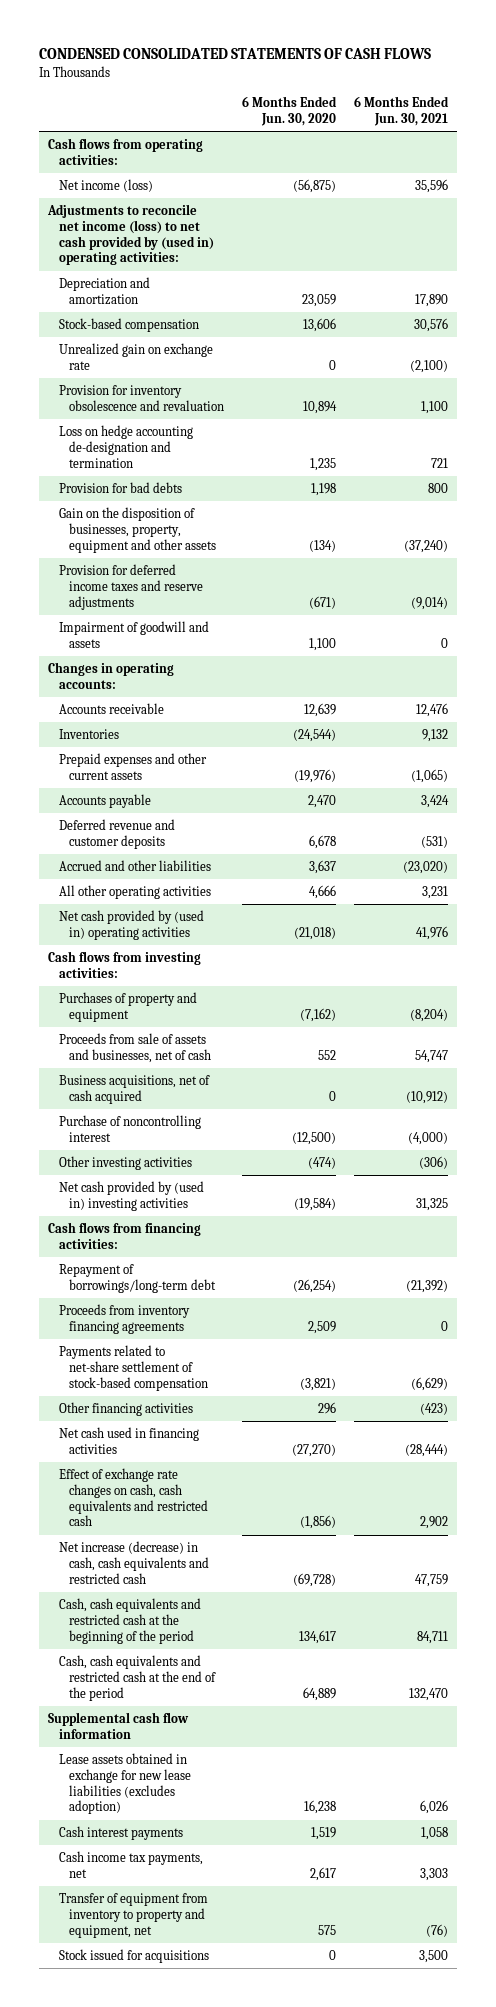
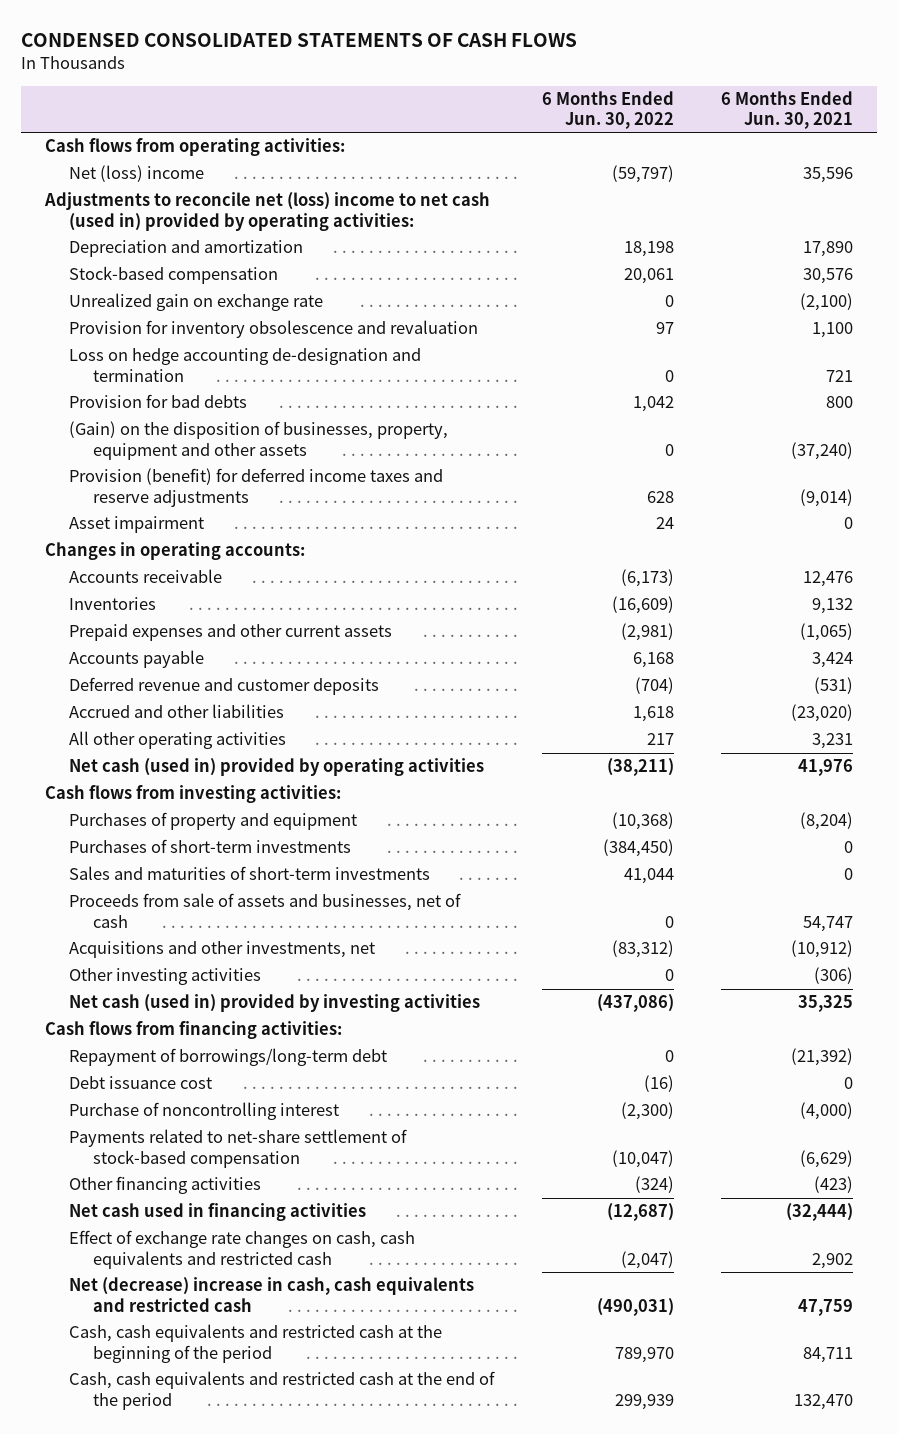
[242,96,338,126] 6 Months Ended Jun. 30, 2020 -> none
none -> [541,90,674,130] 6 Months Ended Jun. 30, 2022
[58,179,153,193] Net income (loss) -> [69,165,205,183] Net (loss) income
[47,204,214,266] Adjustments to reconcile net income (loss) to net cash provided by (used in) operating activities: -> [44,192,491,231] Adjustments to reconcile net (loss) income to net cash (used in) provided by operating activities:
[58,507,217,553] Gain on the disposition of businesses, property, equipment and other assets -> [69,421,449,460] (Gain) on the disposition of businesses, property, equipment and other assets
[58,564,204,610] Provision for deferred income taxes and reserve adjustments -> [69,468,444,507] Provision (benefit) for deferred income taxes and reserve adjustments
[58,621,209,648] Impairment of goodwill and assets -> [69,516,205,534] Asset impairment
[58,910,204,940] Net cash provided by (used in) operating activities -> [69,758,485,777] Net cash (used in) provided by operating activities
none -> [69,839,352,854] Purchases of short-term investments
none -> [69,866,431,881] Sales and maturities of short-term investments
[58,1075,210,1104] Business acquisitions, net of cash acquired -> [69,941,376,959] Acquisitions and other investments, net
[58,1181,204,1211] Net cash provided by (used in) investing activities -> [69,994,481,1013] Net cash (used in) provided by investing activities
[415,1197,448,1211] 31,325 -> [798,995,854,1013] 35,325
[58,1304,190,1334] Proceeds from inventory financing agreements -> none
none -> [69,1076,213,1090] Debt issuance cost
[58,1115,201,1142] Purchase of noncontrolling interest -> [69,1102,340,1121] Purchase of noncontrolling interest
[404,1443,448,1457] (28,444) -> [786,1203,854,1222] (32,444)
[58,1541,210,1584] Net increase (decrease) in cash, cash equivalents and restricted cash -> [69,1277,475,1312] Net (decrease) increase in cash, cash equivalents and restricted cash
[48,1712,190,1739] Supplemental cash flow information -> none
[58,1753,192,1815] Lease assets obtained in exchange for new lease liabilities (excludes adoption) -> none
[58,1826,183,1841] Cash interest payments -> none
[58,1851,203,1878] Cash income tax payments, net -> none
[58,1893,208,1938] Transfer of equipment from inventory to property and equipment, net -> none
[58,1949,209,1964] Stock issued for acquisitions -> none

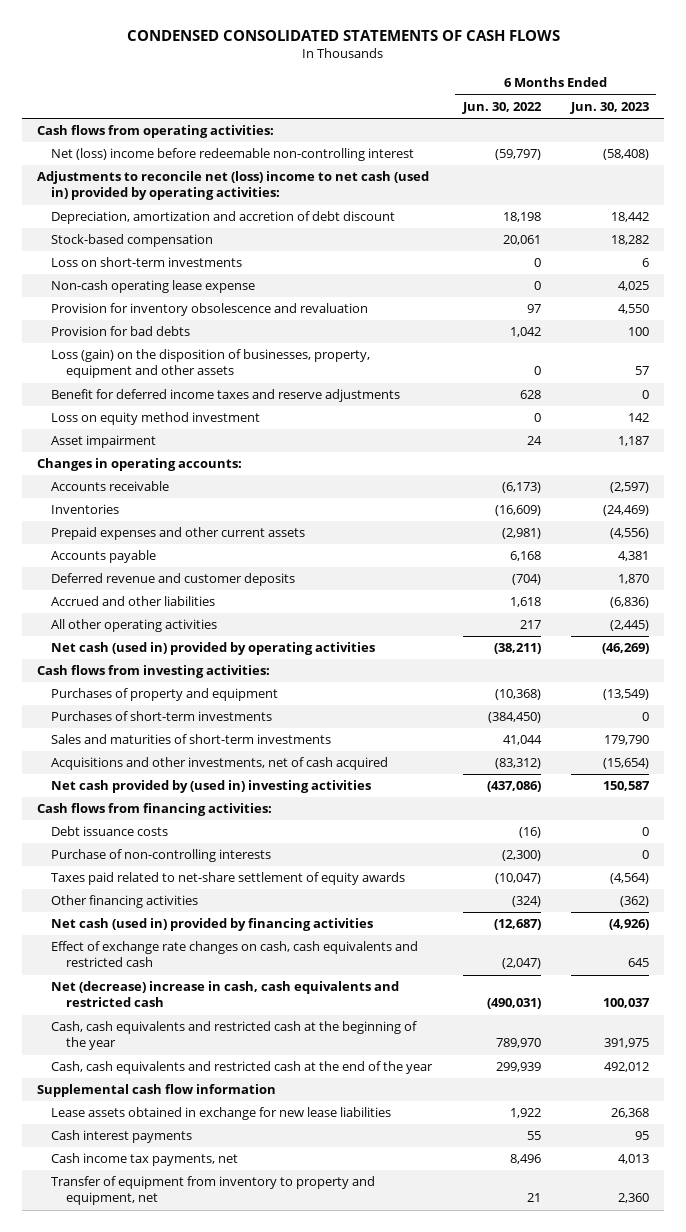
[721,90,854,130] 6 Months Ended Jun. 30, 2021 -> none
none -> [569,101,649,114] Jun. 30, 2023
[69,165,205,183] Net (loss) income -> [51,148,415,162] Net (loss) income before redeemable non-controlling interest
[69,240,304,258] Depreciation and amortization -> [51,211,396,225] Depreciation, amortization and accretion of debt discount
[69,293,324,312] Unrealized gain on exchange rate -> none
none -> [51,257,243,268] Loss on short-term investments
none -> [51,280,256,294] Non-cash operating lease expense
[69,348,422,382] Loss on hedge accounting de-designation and termination -> none
[69,421,449,460] (Gain) on the disposition of businesses, property, equipment and other assets -> [51,349,371,379] Loss (gain) on the disposition of businesses, property, equipment and other assets
[69,468,444,507] Provision (benefit) for deferred income taxes and reserve adjustments -> [51,389,401,403] Benefit for deferred income taxes and reserve adjustments
none -> [51,412,261,426] Loss on equity method investment
[69,893,462,928] Proceeds from sale of assets and businesses, net of cash -> none
[69,968,262,986] Other investing activities -> none
[69,941,376,959] Acquisitions and other investments, net -> [51,757,389,771] Acquisitions and other investments, net of cash acquired
[69,994,481,1013] Net cash (used in) provided by investing activities -> [51,780,372,794] Net cash provided by (used in) investing activities
[69,1048,388,1067] Repayment of borrowings/long-term debt -> none
[69,1076,213,1090] Debt issuance cost -> [51,826,169,837] Debt issuance costs
[69,1102,340,1121] Purchase of noncontrolling interest -> [51,849,272,863] Purchase of non-controlling interests
[69,1129,408,1168] Payments related to net-share settlement of stock-based compensation -> [51,872,406,886] Taxes paid related to net-share settlement of equity awards
[69,1203,367,1222] Net cash used in financing activities -> [51,918,374,932] Net cash (used in) provided by financing activities
[69,1324,443,1363] Cash, cash equivalents and restricted cash at the beginning of the period -> [51,1021,418,1051] Cash, cash equivalents and restricted cash at the beginning of the year
[69,1371,496,1410] Cash, cash equivalents and restricted cash at the end of the period -> [51,1061,434,1075] Cash, cash equivalents and restricted cash at the end of the year
none -> [36,1084,276,1098] Supplemental cash flow information
none -> [51,1107,392,1121] Lease assets obtained in exchange for new lease liabilities
none -> [51,1130,193,1144] Cash interest payments
none -> [51,1153,239,1167] Cash income tax payments, net
none -> [51,1176,376,1206] Transfer of equipment from inventory to property and equipment, net

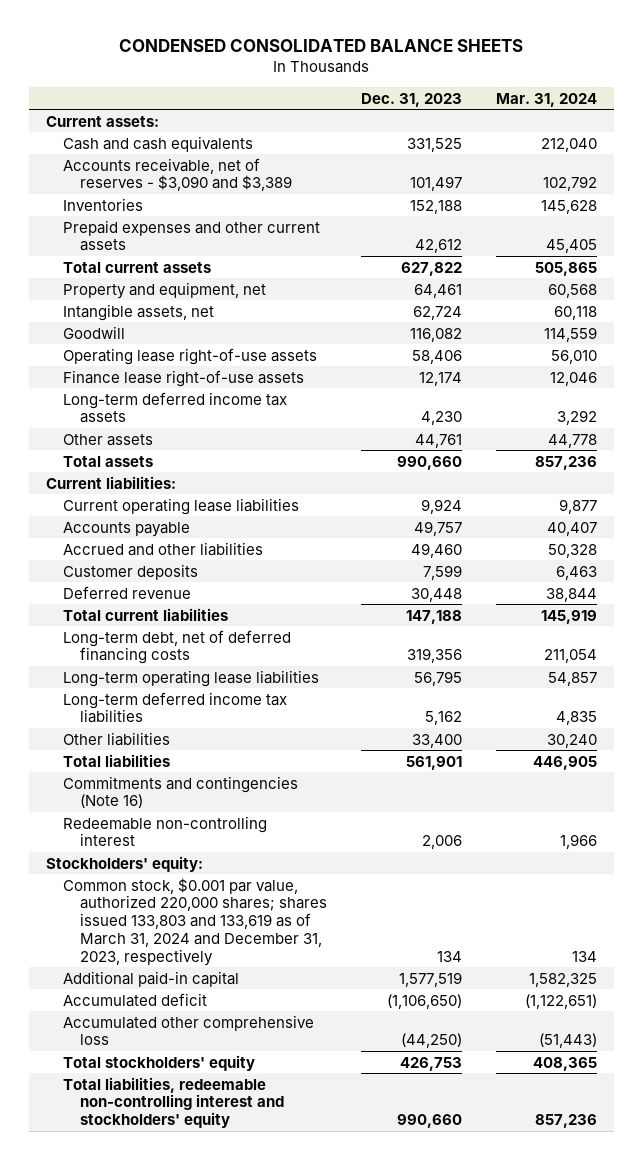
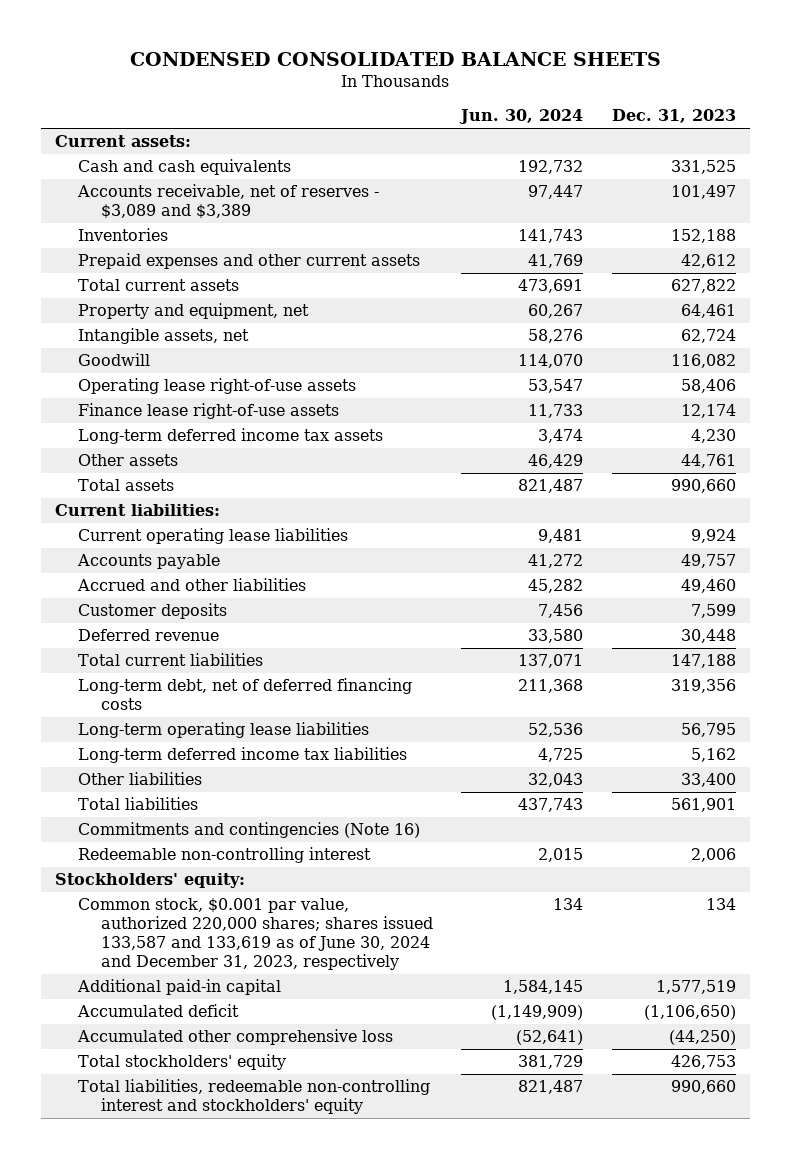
[495,92,597,107] Mar. 31, 2024 -> none
none -> [459,109,584,125] Jun. 30, 2024
[62,157,292,192] Accounts receivable, net of reserves - $3,090 and $3,389 -> [77,184,380,220] Accounts receivable, net of reserves - $3,089 and $3,389
[62,877,327,966] Common stock, $0.001 par value, authorized 220,000 shares; shares issued 133,803 and 133,619 as of March 31, 2024 and December 31, 2023, respectively -> [78,898,433,970] Common stock, $0.001 par value, authorized 220,000 shares; shares issued 133,587 and 133,619 as of June 30, 2024 and December 31, 2023, respectively

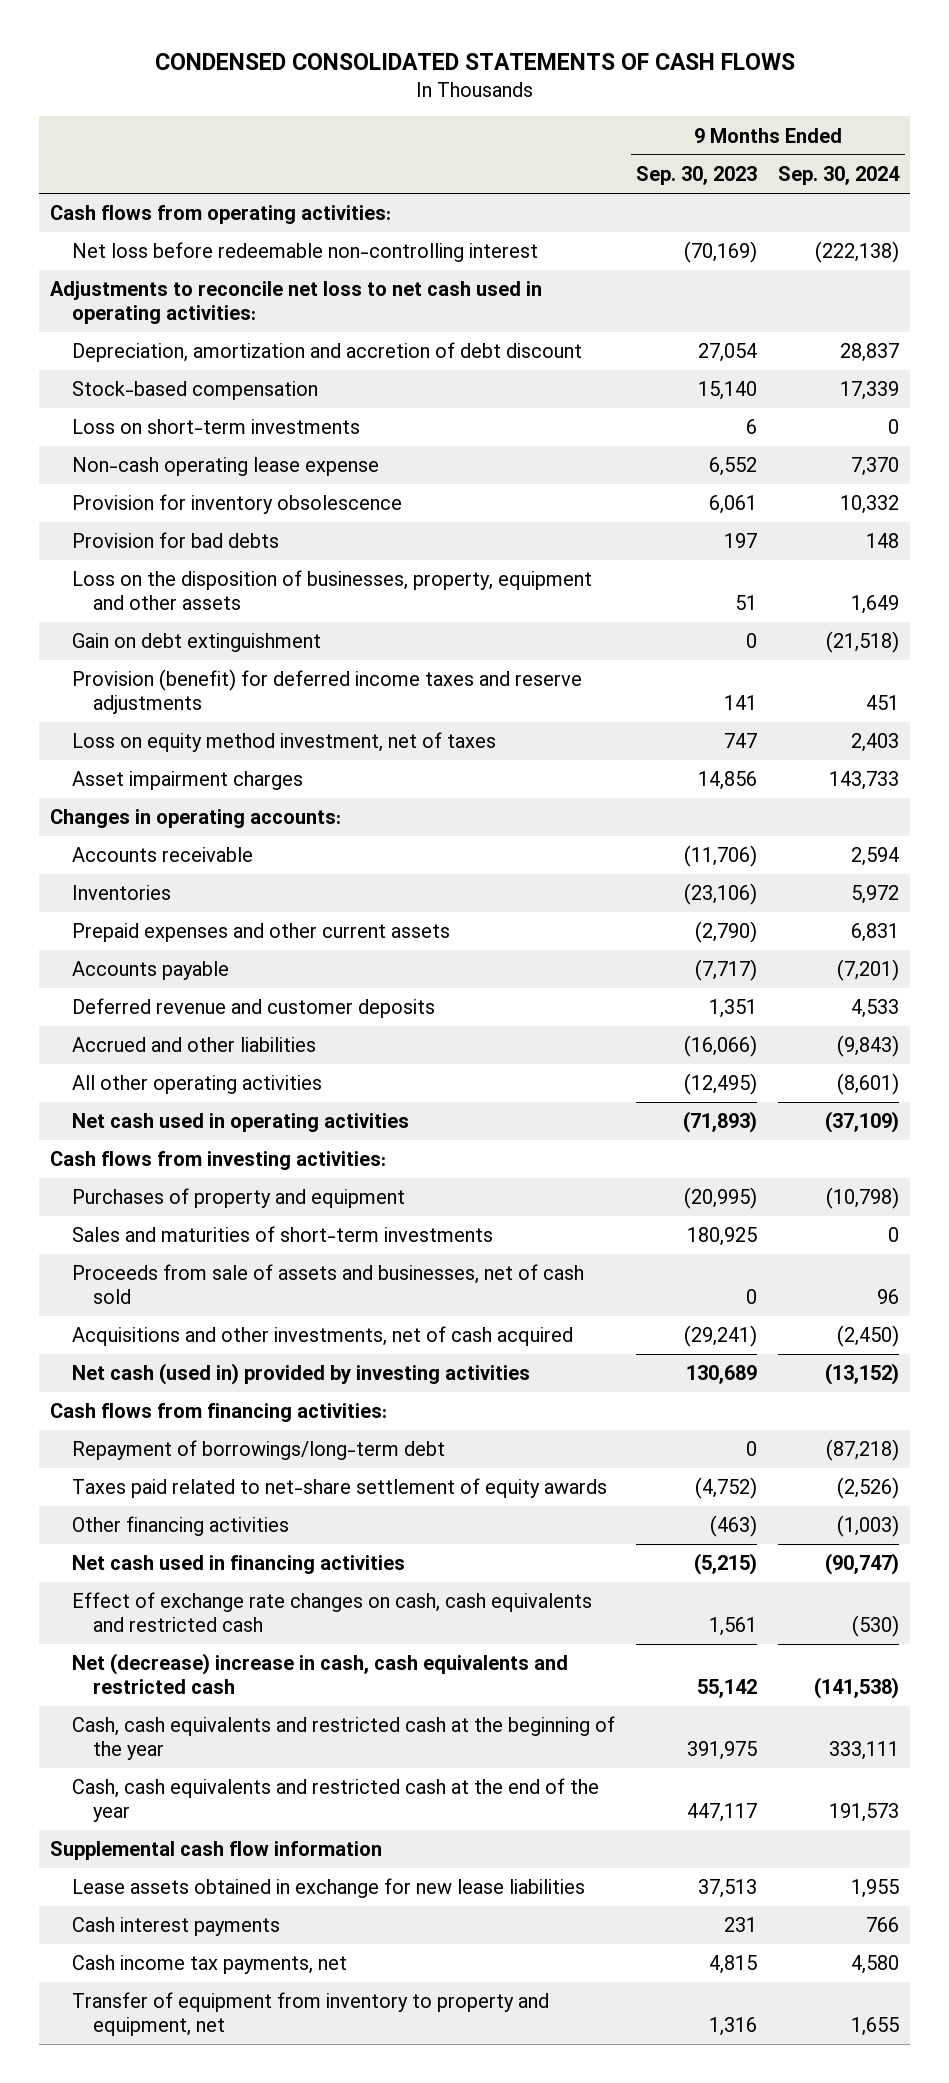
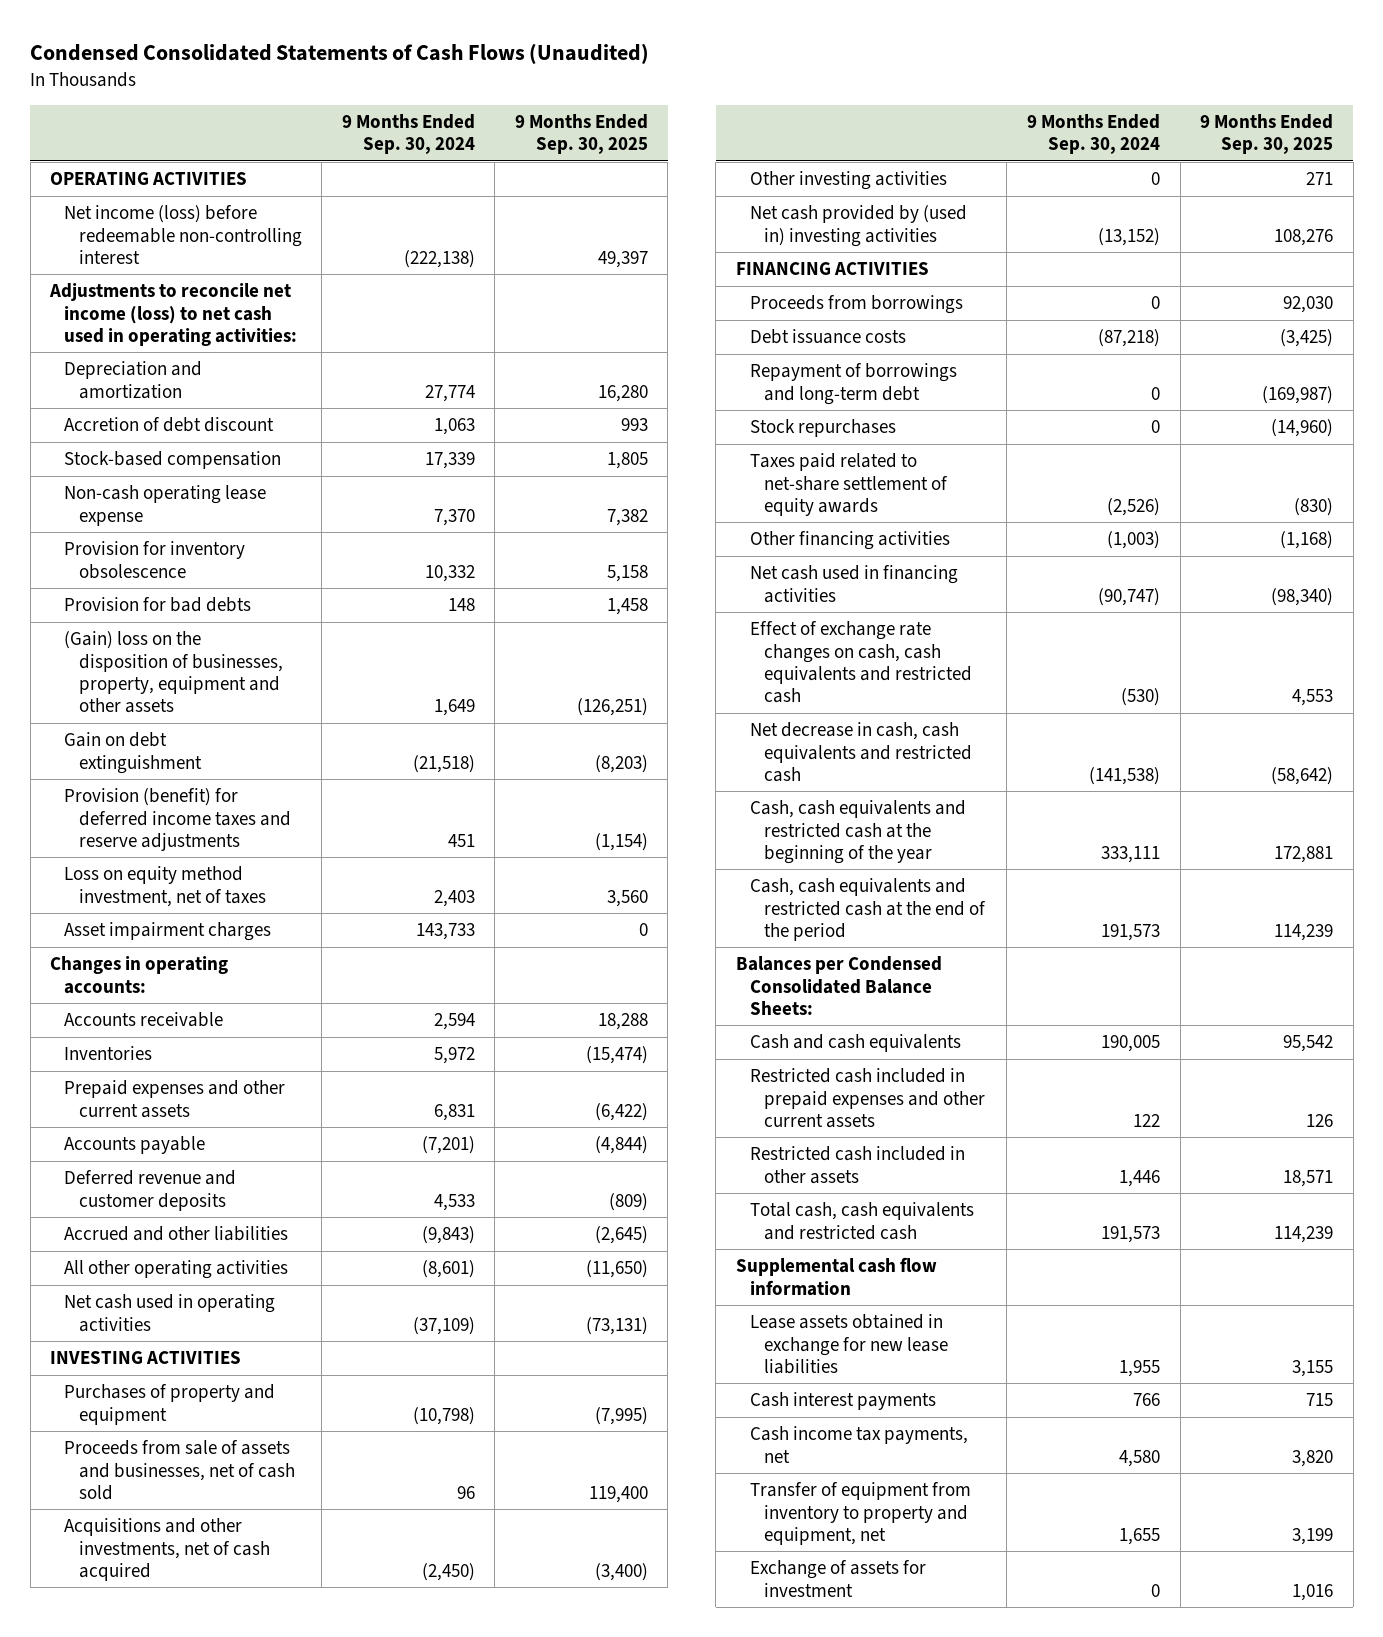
[154,52,795,70] CONDENSED CONSOLIDATED STATEMENTS OF CASH FLOWS -> [30,42,650,64] Condensed Consolidated Statements of Cash Flows (Unaudited)
[635,165,757,185] Sep. 30, 2023 -> none
none -> [514,113,648,155] 9 Months Ended Sep. 30, 2025
[49,205,391,225] Cash flows from operating activities: -> [50,172,248,186] OPERATING ACTIVITIES
[71,242,538,263] Net loss before redeemable non-controlling interest -> [64,205,302,264] Net income (loss) before redeemable non-controlling interest
[49,281,542,325] Adjustments to reconcile net loss to net cash used in operating activities: -> [49,283,298,346] Adjustments to reconcile net income (loss) to net cash used in operating activities:
[71,342,582,363] Depreciation, amortization and accretion of debt discount -> [64,361,203,399] Depreciation and amortization
[840,343,900,363] 28,837 -> [424,384,475,402] 27,774
none -> [64,417,275,433] Accretion of debt discount
[71,419,360,435] Loss on short-term investments -> none
[71,570,592,611] Loss on the disposition of businesses, property, equipment and other assets -> [64,631,283,714] (Gain) loss on the disposition of businesses, property, equipment and other assets
[49,1151,386,1171] Cash flows from investing activities: -> [50,1351,242,1365] INVESTING ACTIVITIES
[71,1226,493,1243] Sales and maturities of short-term investments -> none
none -> [749,171,947,191] Other investing activities
[71,1363,530,1386] Net cash (used in) provided by investing activities -> [749,205,967,247] Net cash provided by (used in) investing activities
[49,1403,387,1423] Cash flows from financing activities: -> [735,262,929,276] FINANCING ACTIVITIES
none -> [749,295,963,315] Proceeds from borrowings
none -> [749,329,906,345] Debt issuance costs
[71,1440,445,1461] Repayment of borrowings/long-term debt -> [749,363,957,405] Repayment of borrowings and long-term debt
[826,1439,900,1462] (87,218) -> [1151,386,1161,400] 0
none -> [749,419,896,438] Stock repurchases
[71,1653,568,1695] Net (decrease) increase in cash, cash equivalents and restricted cash -> [749,722,972,782] Net decrease in cash, cash equivalents and restricted cash
[71,1778,599,1823] Cash, cash equivalents and restricted cash at the end of the year -> [749,878,986,941] Cash, cash equivalents and restricted cash at the end of the period
none -> [735,956,942,1015] Balances per Condensed Consolidated Balance Sheets:
none -> [749,1034,961,1053] Cash and cash equivalents
none -> [749,1068,985,1128] Restricted cash included in prepaid expenses and other current assets
none -> [749,1146,965,1184] Restricted cash included in other assets
none -> [749,1202,974,1240] Total cash, cash equivalents and restricted cash
none -> [749,1560,926,1597] Exchange of assets for investment

